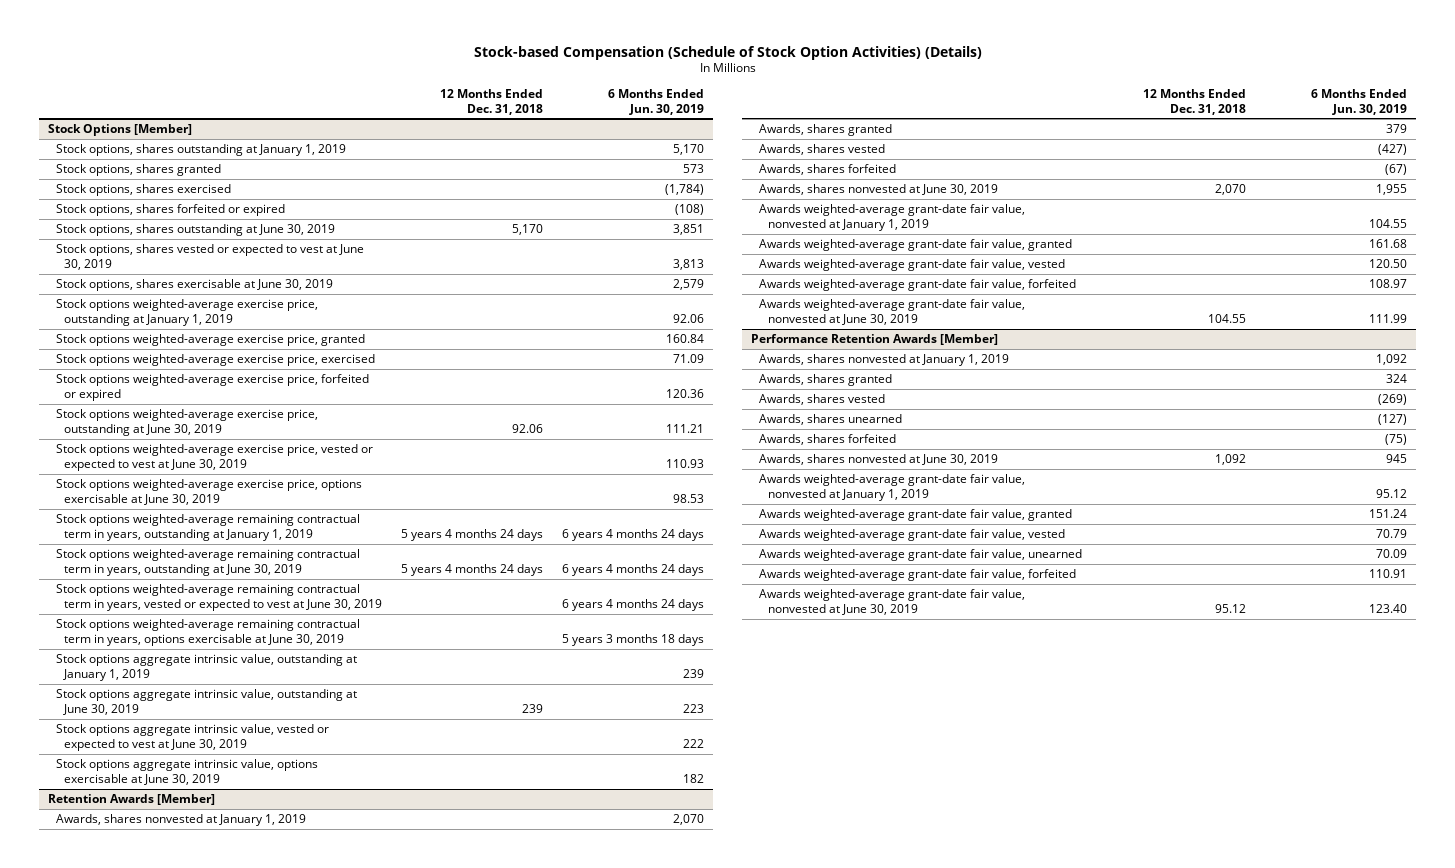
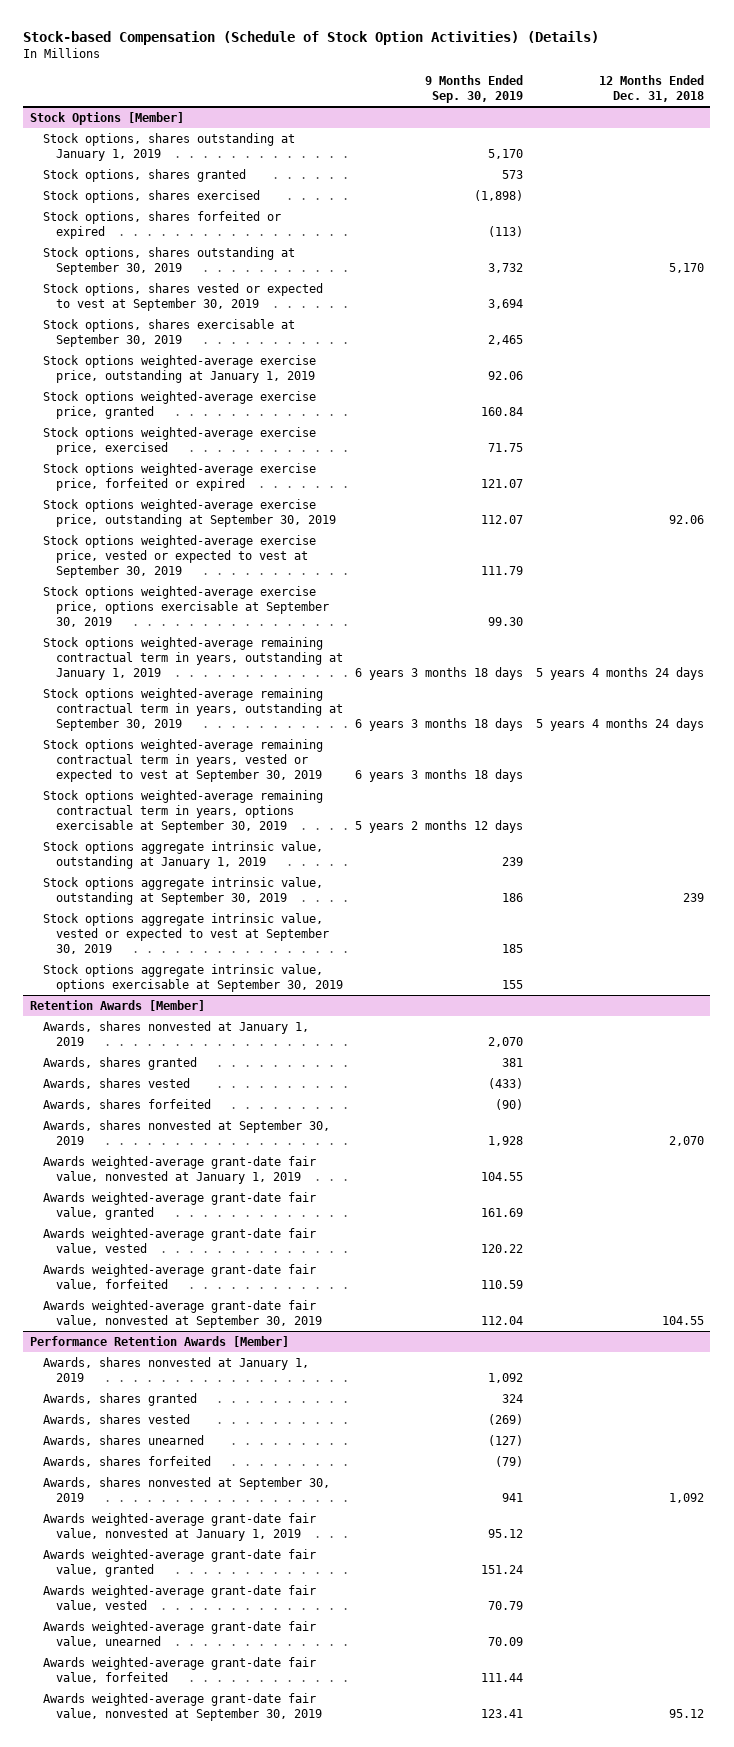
[607,88,704,115] 6 Months Ended Jun. 30, 2019 -> none
none -> [425,75,524,103] 9 Months Ended Sep. 30, 2019
[56,224,336,237] Stock options, shares outstanding at June 30, 2019 -> [42,247,295,275] Stock options, shares outstanding at September 30, 2019
[56,244,365,270] Stock options, shares vested or expected to vest at June 30, 2019 -> [42,283,323,311] Stock options, shares vested or expected to vest at September 30, 2019
[56,279,334,292] Stock options, shares exercisable at June 30, 2019 -> [42,319,295,347] Stock options, shares exercisable at September 30, 2019
[56,409,319,436] Stock options weighted-average exercise price, outstanding at June 30, 2019 -> [42,499,336,527] Stock options weighted-average exercise price, outstanding at September 30, 2019
[56,444,374,471] Stock options weighted-average exercise price, vested or expected to vest at June 30, 2019 -> [42,535,316,578] Stock options weighted-average exercise price, vested or expected to vest at September 30, 2019
[56,479,363,505] Stock options weighted-average exercise price, options exercisable at June 30, 2019 -> [42,586,329,627] Stock options weighted-average exercise price, options exercisable at September 30, 2019
[56,549,361,576] Stock options weighted-average remaining contractual term in years, outstanding at June 30, 2019 -> [42,688,343,731] Stock options weighted-average remaining contractual term in years, outstanding at September 30, 2019
[56,584,383,611] Stock options weighted-average remaining contractual term in years, vested or expected to vest at June 30, 2019 -> [42,739,323,782] Stock options weighted-average remaining contractual term in years, vested or expected to vest at September 30, 2019
[56,619,361,646] Stock options weighted-average remaining contractual term in years, options exercisable at June 30, 2019 -> [42,790,323,833] Stock options weighted-average remaining contractual term in years, options exercisable at September 30, 2019
[56,689,358,715] Stock options aggregate intrinsic value, outstanding at June 30, 2019 -> [42,877,323,905] Stock options aggregate intrinsic value, outstanding at September 30, 2019
[56,724,330,751] Stock options aggregate intrinsic value, vested or expected to vest at June 30, 2019 -> [42,913,329,954] Stock options aggregate intrinsic value, vested or expected to vest at September 30, 2019
[56,759,319,785] Stock options aggregate intrinsic value, options exercisable at June 30, 2019 -> [42,964,343,992] Stock options aggregate intrinsic value, options exercisable at September 30, 2019
[759,184,999,196] Awards, shares nonvested at June 30, 2019 -> [42,1120,330,1145] Awards, shares nonvested at September 30, 2019
[759,299,1026,325] Awards weighted-average grant-date fair value, nonvested at June 30, 2019 -> [42,1300,322,1328] Awards weighted-average grant-date fair value, nonvested at September 30, 2019
[759,454,999,466] Awards, shares nonvested at June 30, 2019 -> [42,1477,330,1502] Awards, shares nonvested at September 30, 2019
[759,589,1026,615] Awards weighted-average grant-date fair value, nonvested at June 30, 2019 -> [42,1693,322,1721] Awards weighted-average grant-date fair value, nonvested at September 30, 2019

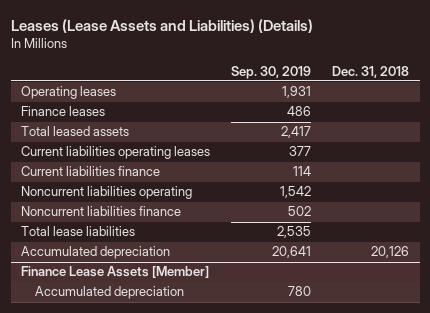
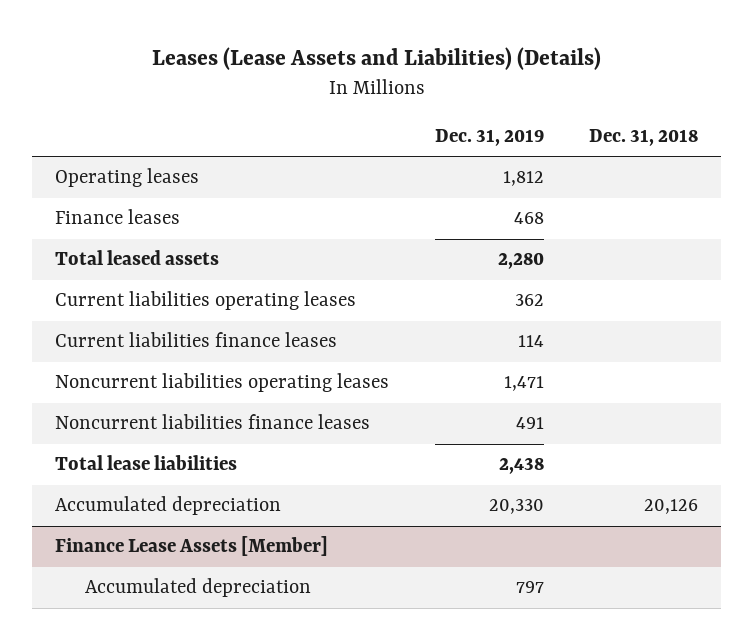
[231,65,312,79] Sep. 30, 2019 -> none
none -> [434,128,544,146] Dec. 31, 2019
[21,166,161,177] Current liabilities finance -> [55,332,338,348] Current liabilities finance leases
[21,186,193,200] Noncurrent liabilities operating -> [55,373,390,393] Noncurrent liabilities operating leases
[21,206,182,217] Noncurrent liabilities finance -> [55,414,371,430] Noncurrent liabilities finance leases

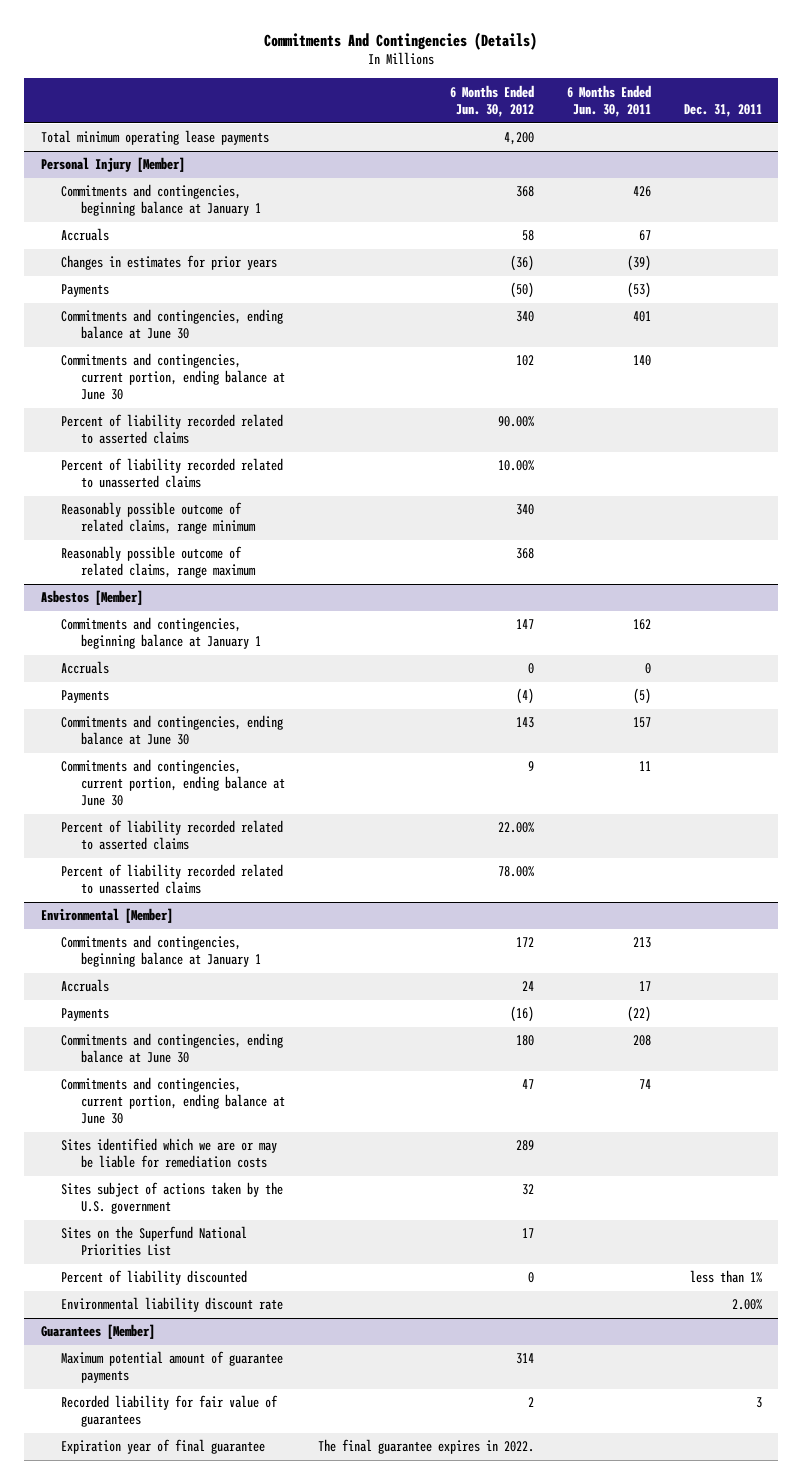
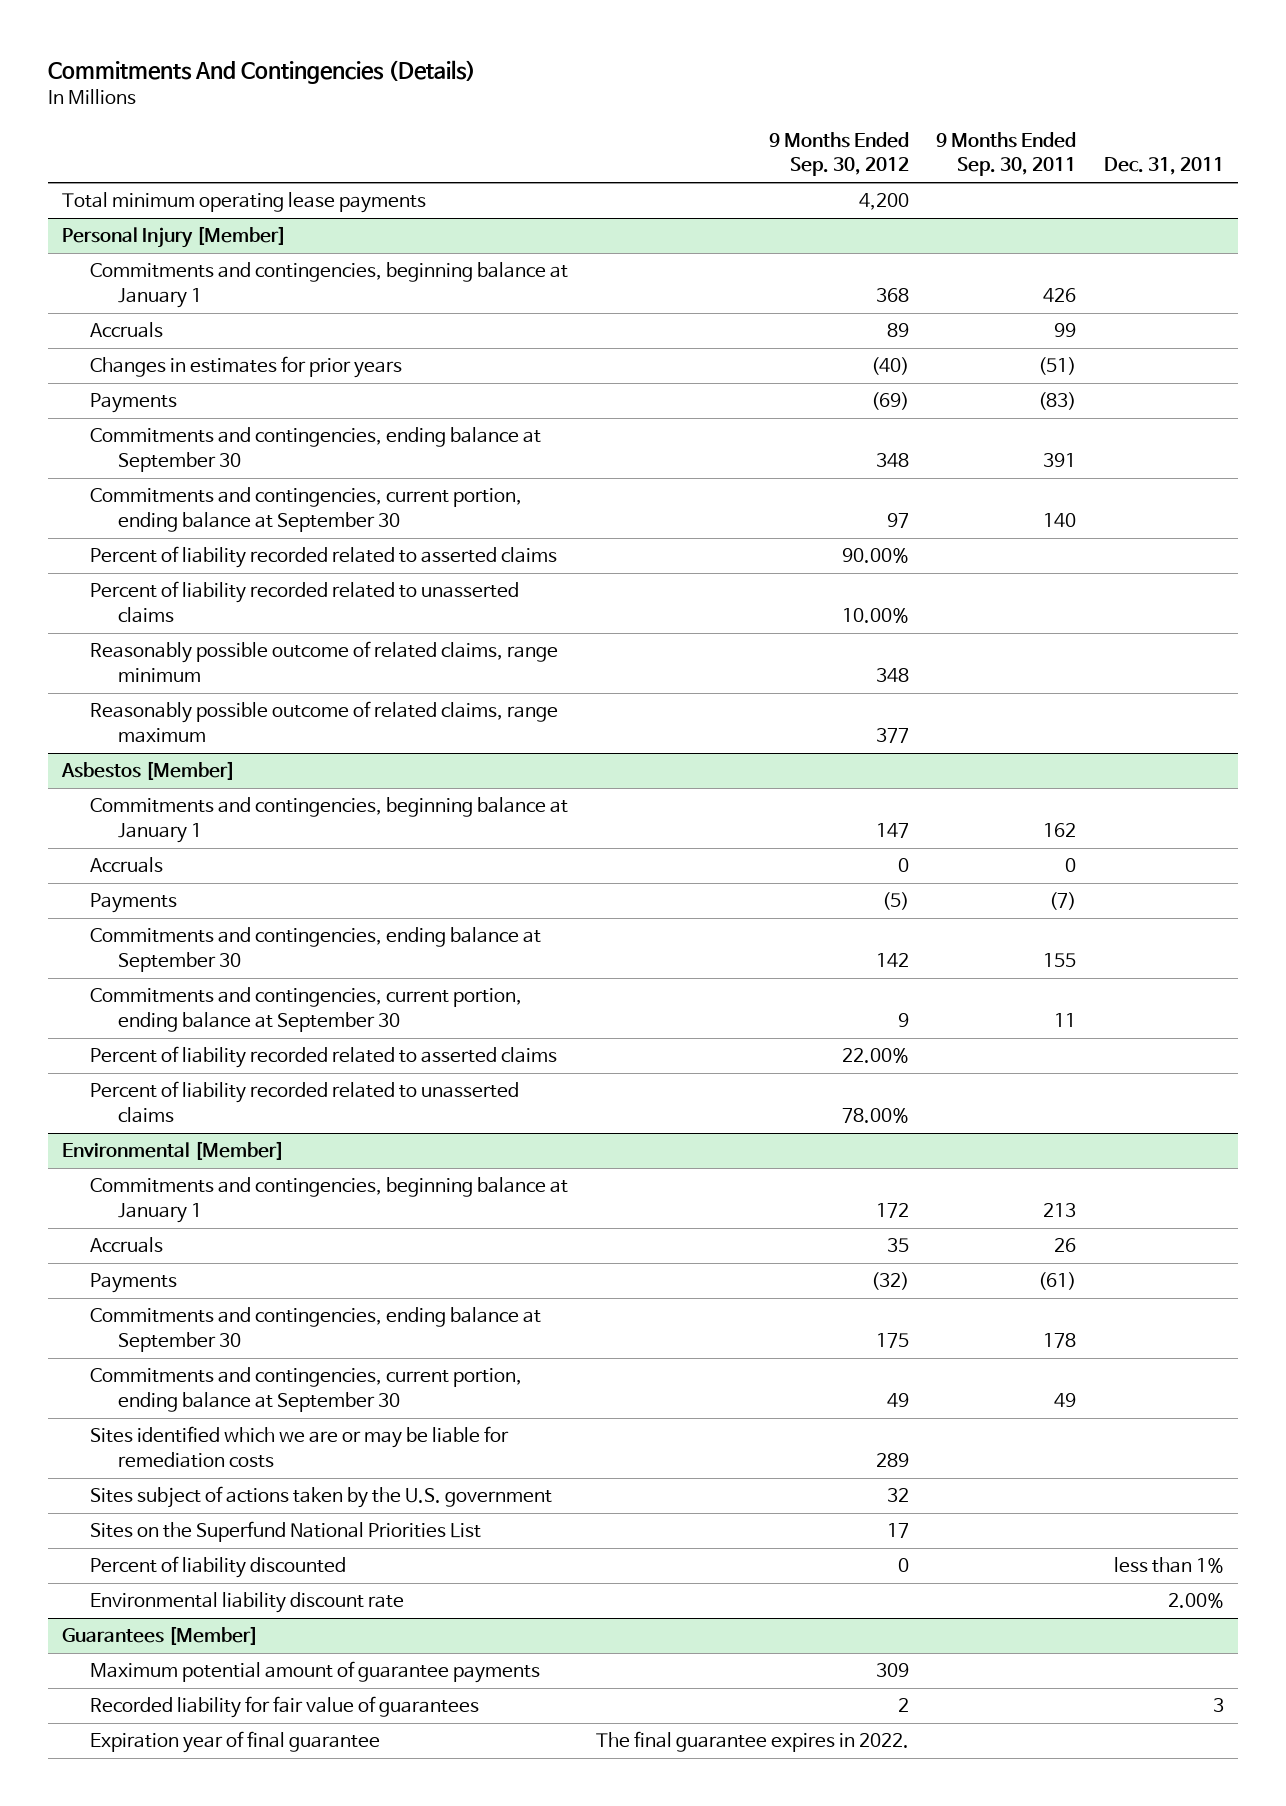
[449,84,534,117] 6 Months Ended Jun. 30, 2012 -> none
[566,84,651,117] 6 Months Ended Jun. 30, 2011 -> none
none -> [768,131,909,177] 9 Months Ended Sep. 30, 2012
none -> [936,131,1077,177] 9 Months Ended Sep. 30, 2011
[60,309,283,340] Commitments and contingencies, ending balance at June 30 -> [90,427,542,472] Commitments and contingencies, ending balance at September 30
[60,353,286,401] Commitments and contingencies, current portion, ending balance at June 30 -> [90,487,523,532] Commitments and contingencies, current portion, ending balance at September 30
[60,715,283,746] Commitments and contingencies, ending balance at June 30 -> [90,927,542,972] Commitments and contingencies, ending balance at September 30
[60,759,286,807] Commitments and contingencies, current portion, ending balance at June 30 -> [90,987,523,1032] Commitments and contingencies, current portion, ending balance at September 30
[60,1033,283,1064] Commitments and contingencies, ending balance at June 30 -> [90,1307,542,1352] Commitments and contingencies, ending balance at September 30
[60,1077,286,1125] Commitments and contingencies, current portion, ending balance at June 30 -> [90,1367,523,1412] Commitments and contingencies, current portion, ending balance at September 30

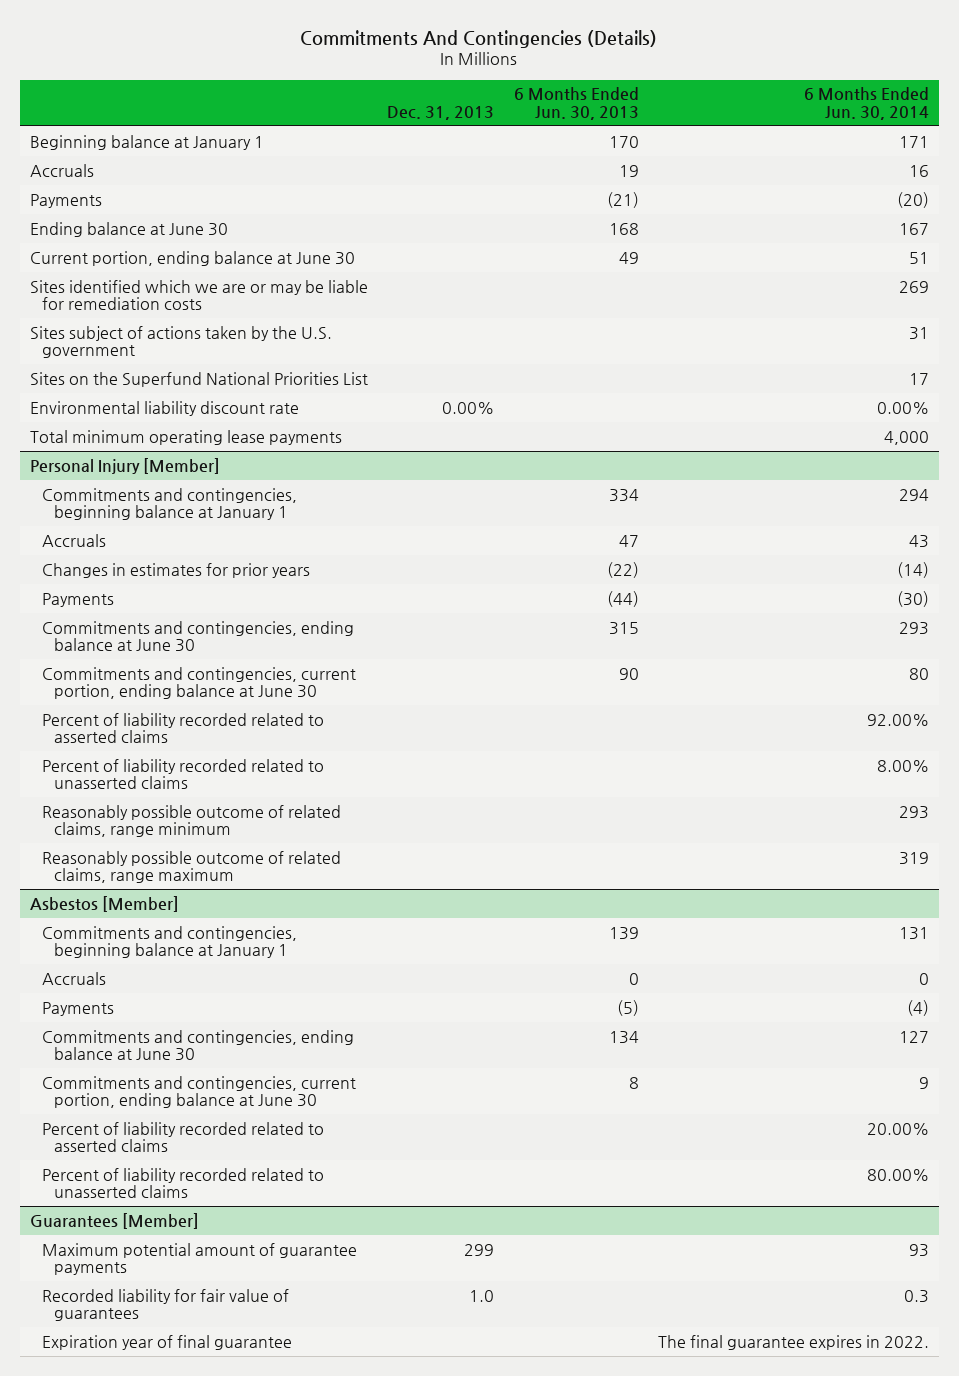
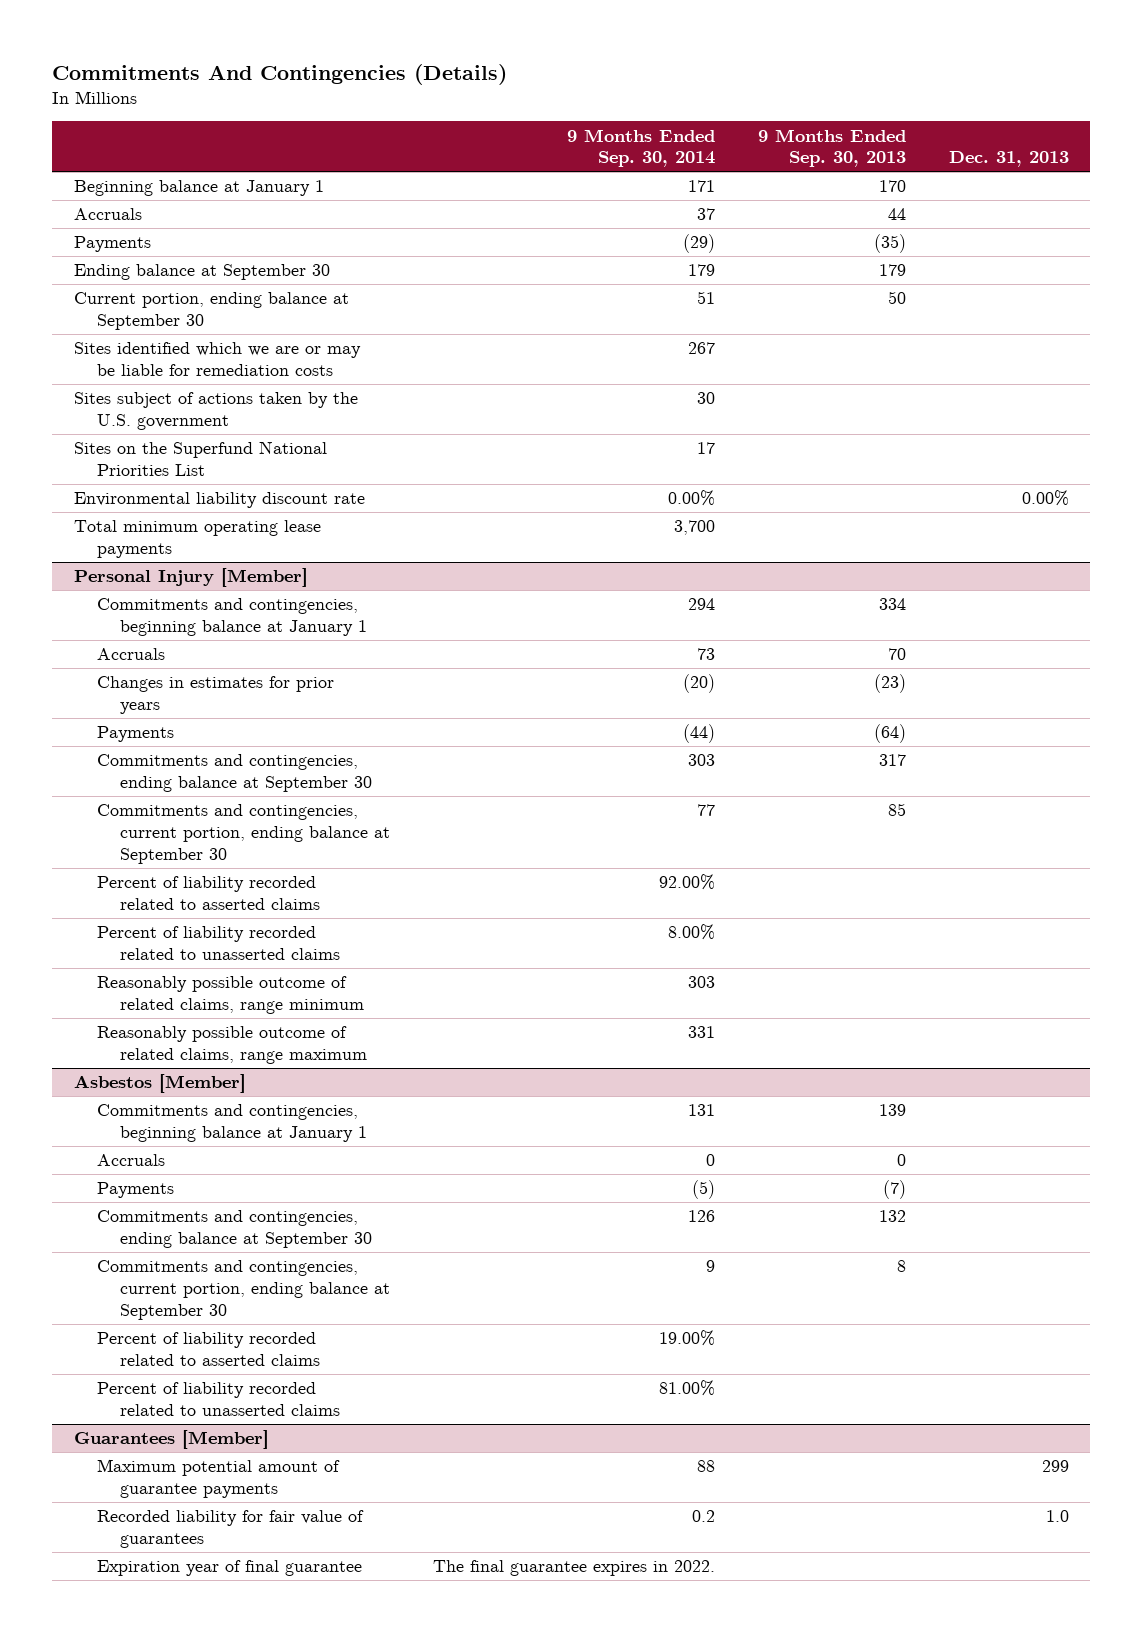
[513,87,639,121] 6 Months Ended Jun. 30, 2013 -> none
[804,87,930,121] 6 Months Ended Jun. 30, 2014 -> none
none -> [566,128,715,168] 9 Months Ended Sep. 30, 2014
none -> [757,128,906,168] 9 Months Ended Sep. 30, 2013
[29,221,228,237] Ending balance at June 30 -> [73,264,330,281] Ending balance at September 30
[29,250,355,266] Current portion, ending balance at June 30 -> [73,292,349,331] Current portion, ending balance at September 30
[41,620,354,653] Commitments and contingencies, ending balance at June 30 -> [96,754,372,793] Commitments and contingencies, ending balance at September 30
[41,666,356,700] Commitments and contingencies, current portion, ending balance at June 30 -> [96,804,390,864] Commitments and contingencies, current portion, ending balance at September 30
[41,1029,354,1062] Commitments and contingencies, ending balance at June 30 -> [96,1210,372,1249] Commitments and contingencies, ending balance at September 30
[41,1075,356,1109] Commitments and contingencies, current portion, ending balance at June 30 -> [96,1260,390,1320] Commitments and contingencies, current portion, ending balance at September 30

